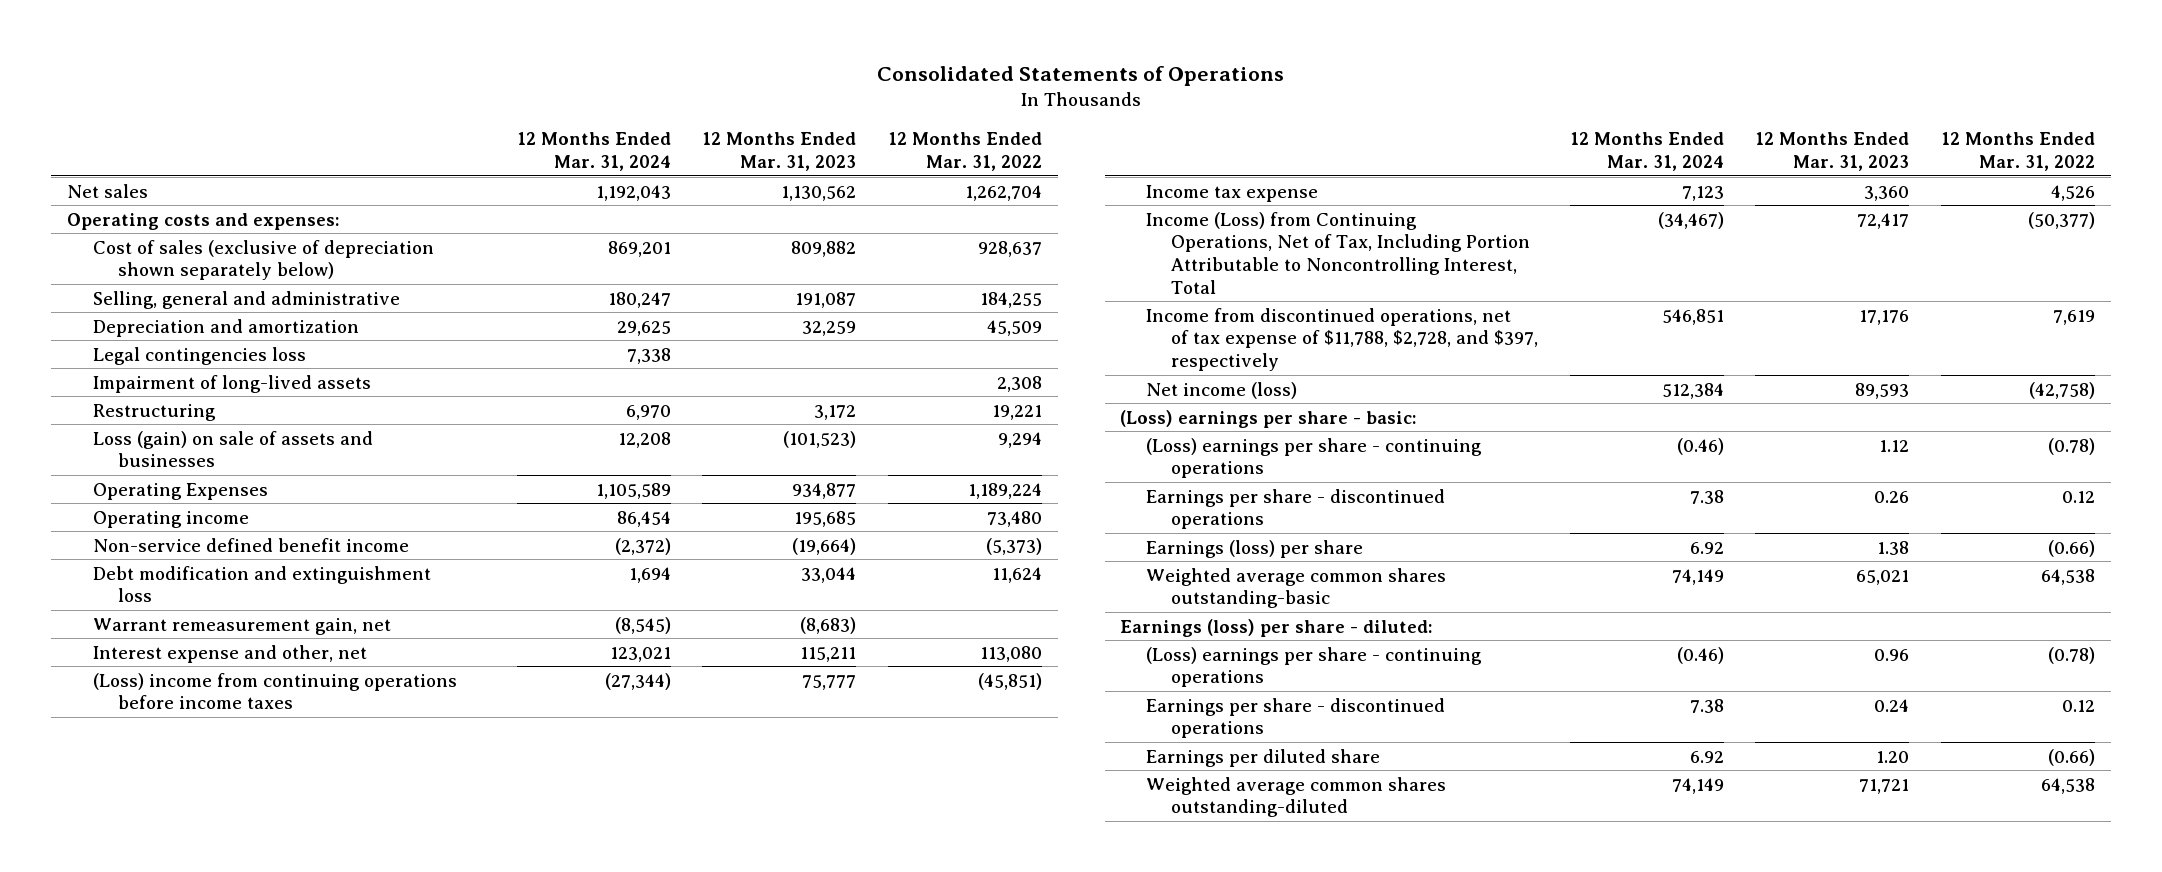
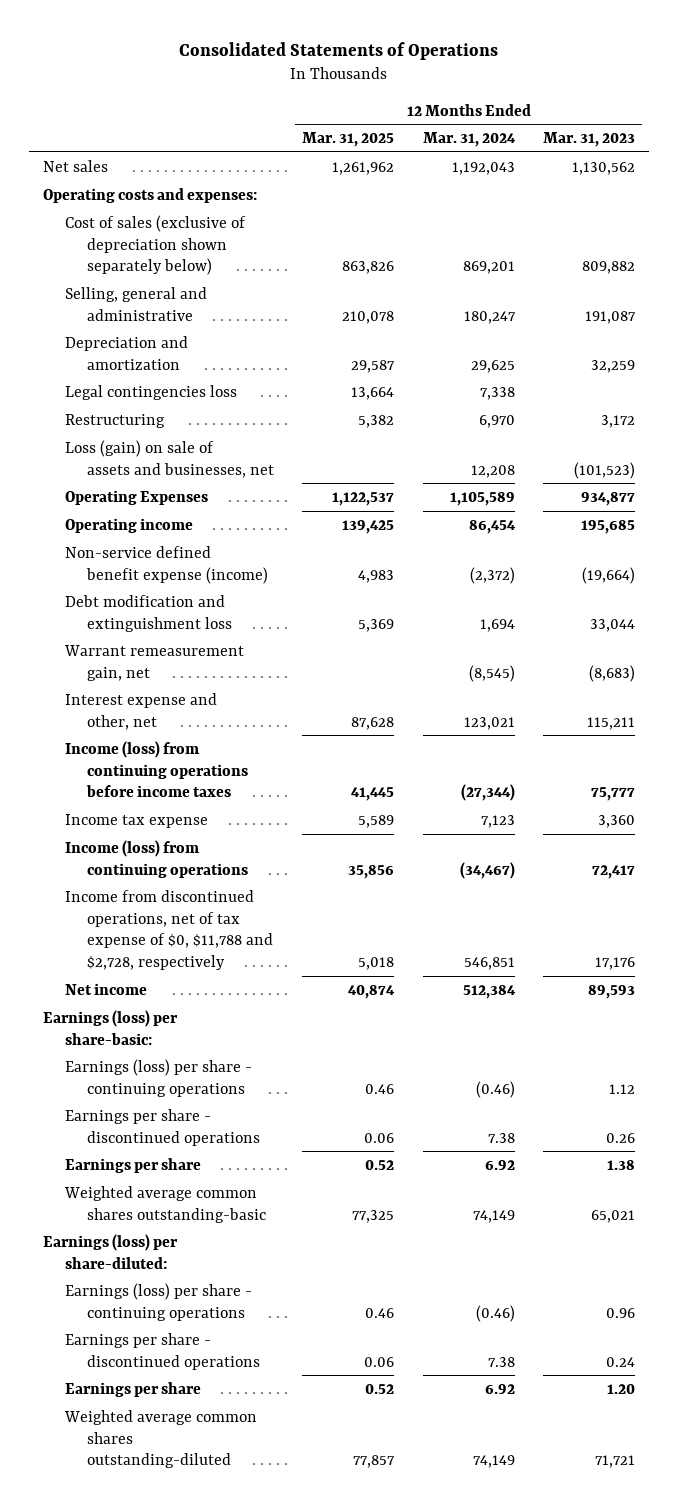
[887,132,1042,171] 12 Months Ended Mar. 31, 2022 -> none
none -> [302,132,395,148] Mar. 31, 2025
[92,374,371,393] Impairment of long-lived assets -> none
[92,430,373,468] Loss (gain) on sale of assets and businesses -> [64,439,275,478] Loss (gain) on sale of assets and businesses, net
[92,537,409,552] Non-service defined benefit income -> [64,545,269,584] Non-service defined benefit expense (income)
[92,672,457,710] (Loss) income from continuing operations before income taxes -> [64,740,249,798] Income (loss) from continuing operations before income taxes
[1145,211,1531,294] Income (Loss) from Continuing Operations, Net of Tax, Including Portion Attributable to Noncontrolling Interest, Total -> [64,839,249,878] Income (loss) from continuing operations
[1145,307,1539,371] Income from discontinued operations, net of tax expense of $11,788, $2,728, and $397, respectively -> [64,889,274,971] Income from discontinued operations, net of tax expense of $0, $11,788 and $2,728, respectively
[1145,381,1297,399] Net income (loss) -> [64,982,147,995] Net income
[1120,409,1418,428] (Loss) earnings per share - basic: -> [42,1009,178,1045] Earnings (loss) per share-basic:
[1145,437,1482,479] (Loss) earnings per share - continuing operations -> [64,1058,252,1097] Earnings (loss) per share - continuing operations
[1145,539,1363,558] Earnings (loss) per share -> [64,1157,201,1173] Earnings per share
[1120,618,1434,637] Earnings (loss) per share - diluted: -> [42,1233,178,1269] Earnings (loss) per share-diluted:
[1145,646,1482,688] (Loss) earnings per share - continuing operations -> [64,1282,252,1321] Earnings (loss) per share - continuing operations
[1145,748,1380,767] Earnings per diluted share -> [64,1381,201,1397] Earnings per share

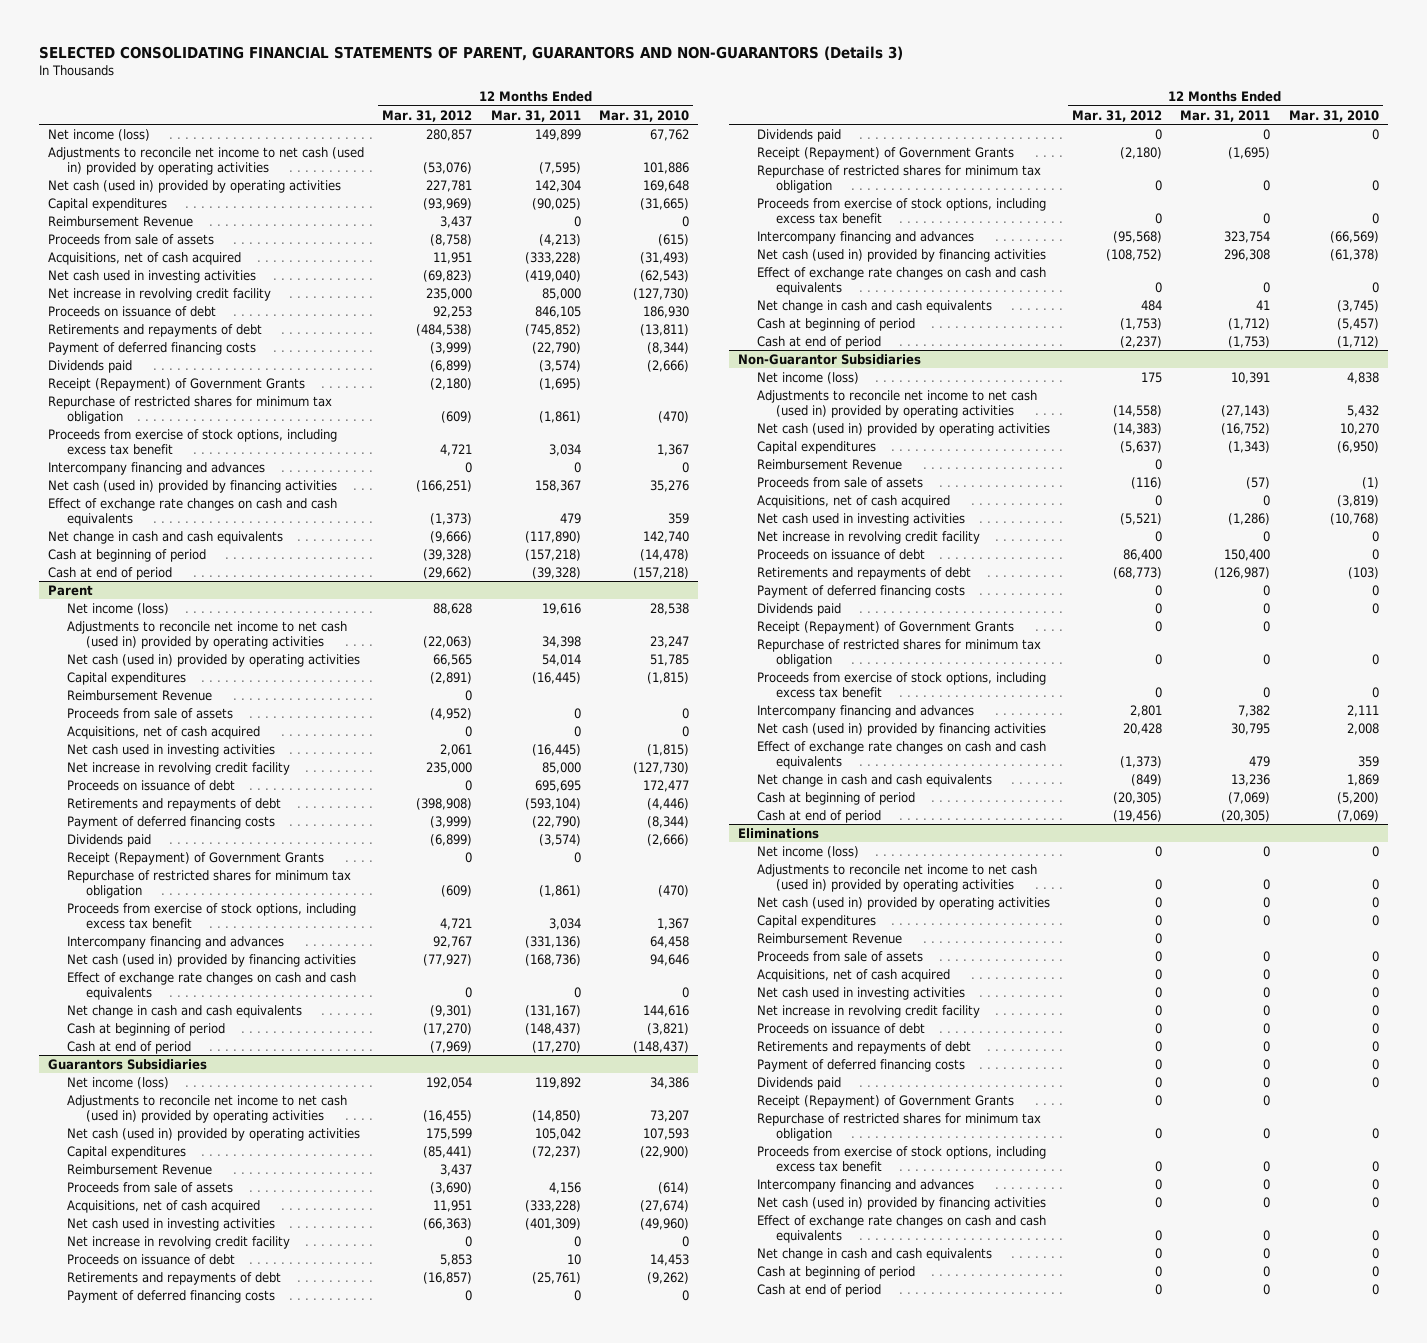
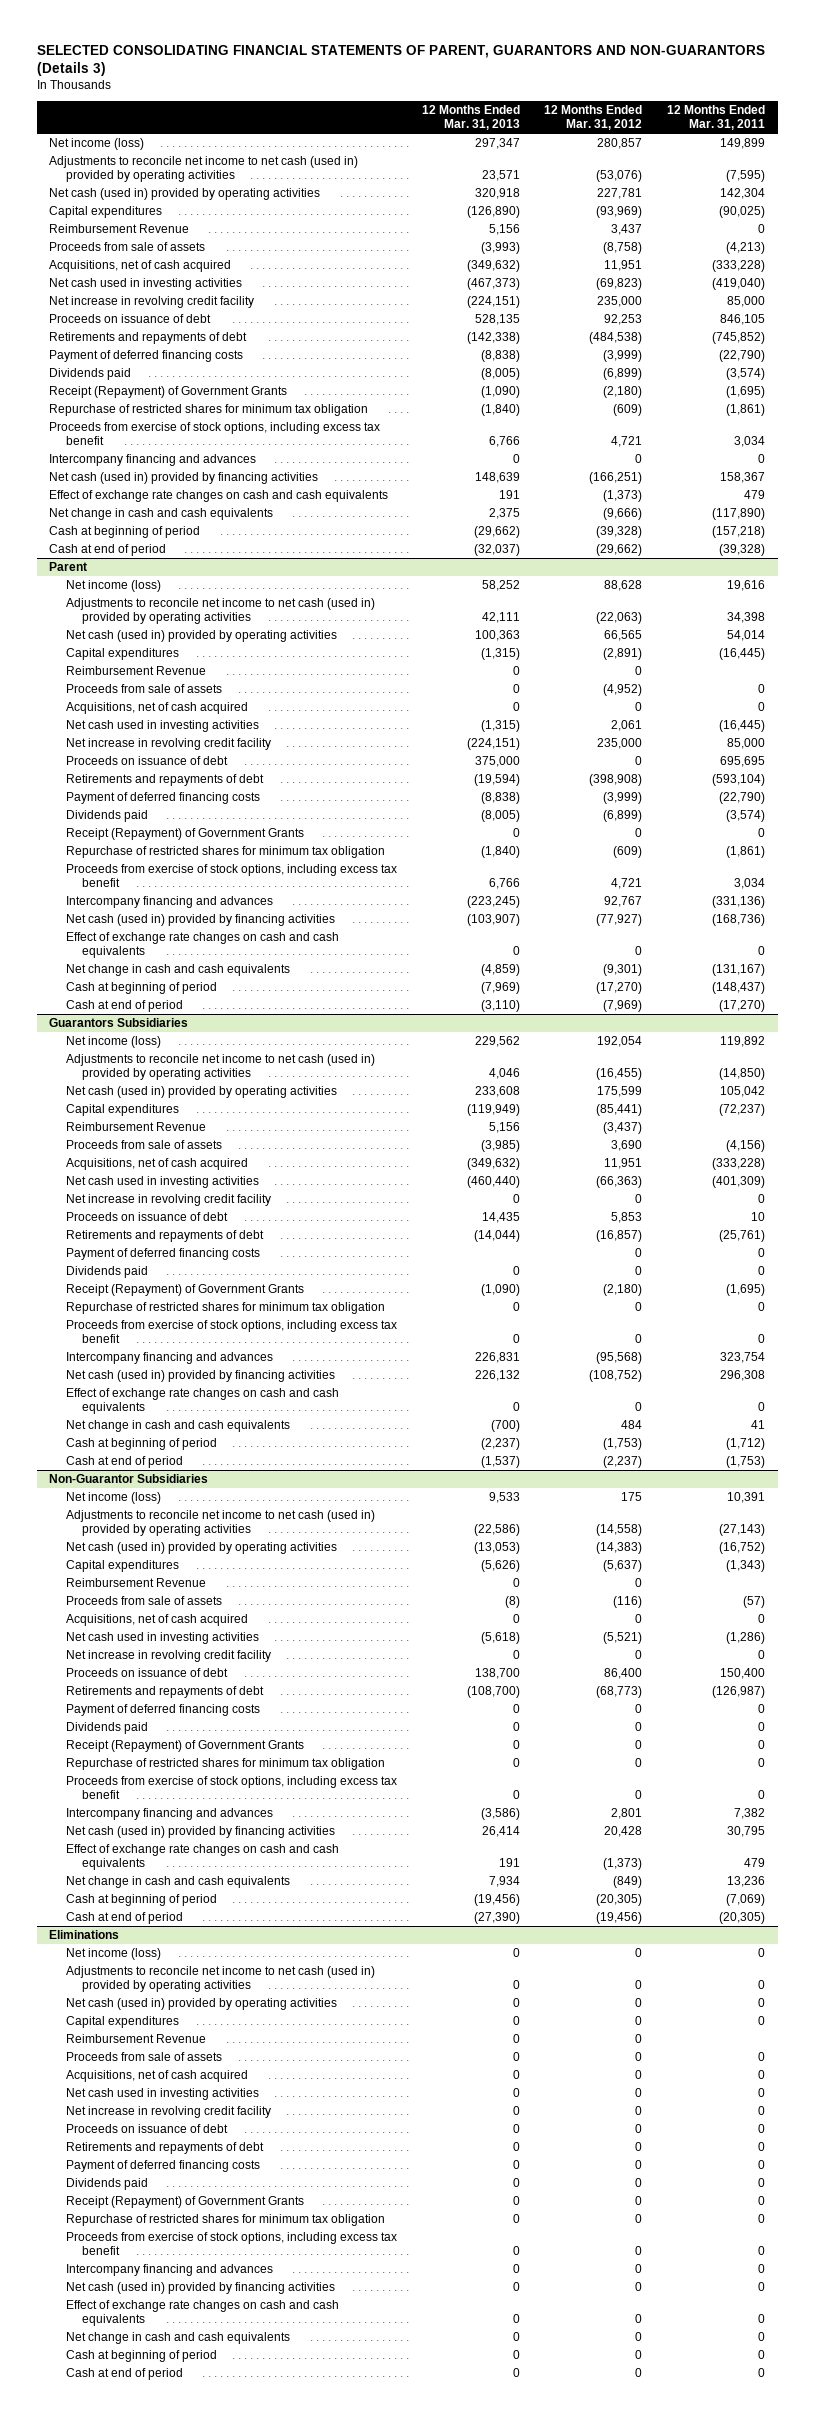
[598,109,689,122] Mar. 31, 2010 -> none
none -> [421,104,520,131] 12 Months Ended Mar. 31, 2013
[440,1163,473,1176] 3,437 -> [603,1121,643,1134] (3,437)
[430,1181,473,1194] (3,690) -> [611,1139,643,1151] 3,690
[548,1181,581,1194] 4,156 -> [726,1139,766,1152] (4,156)

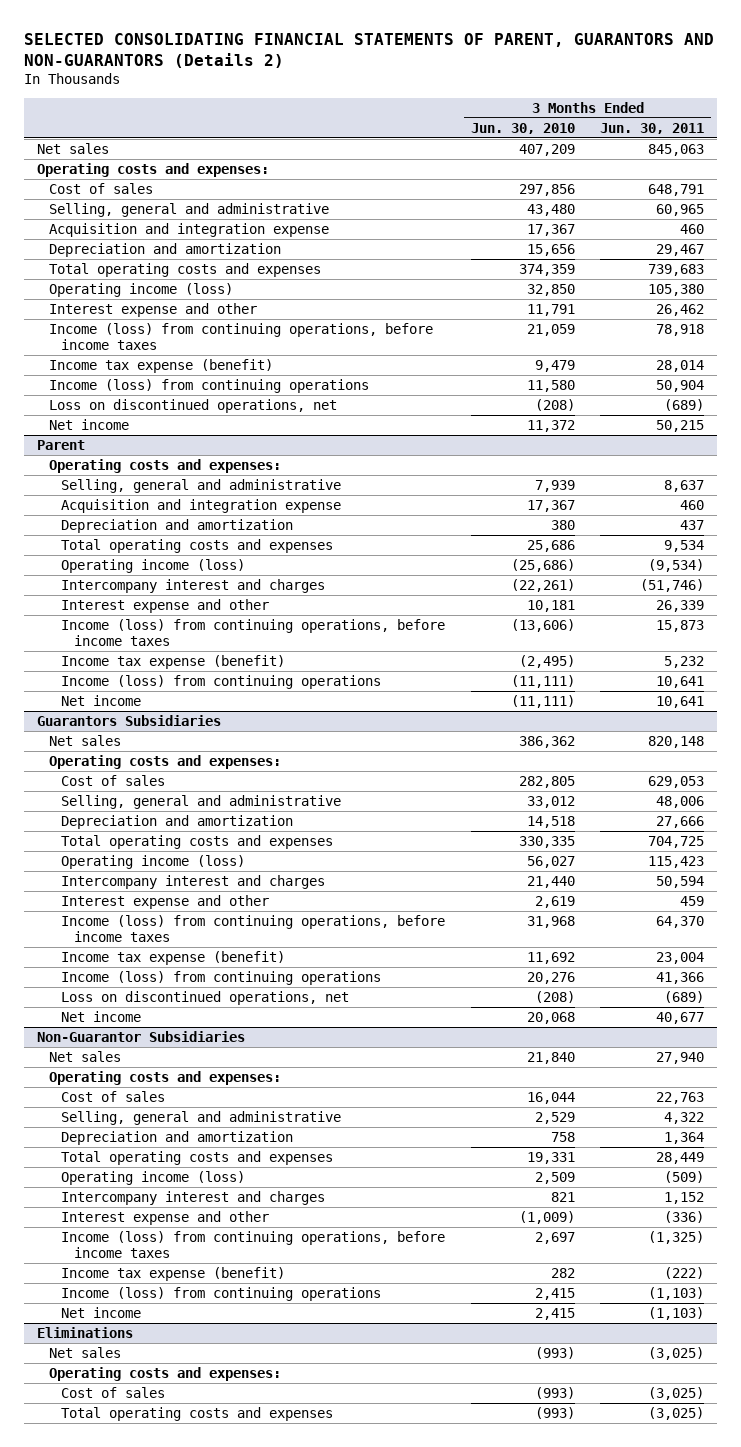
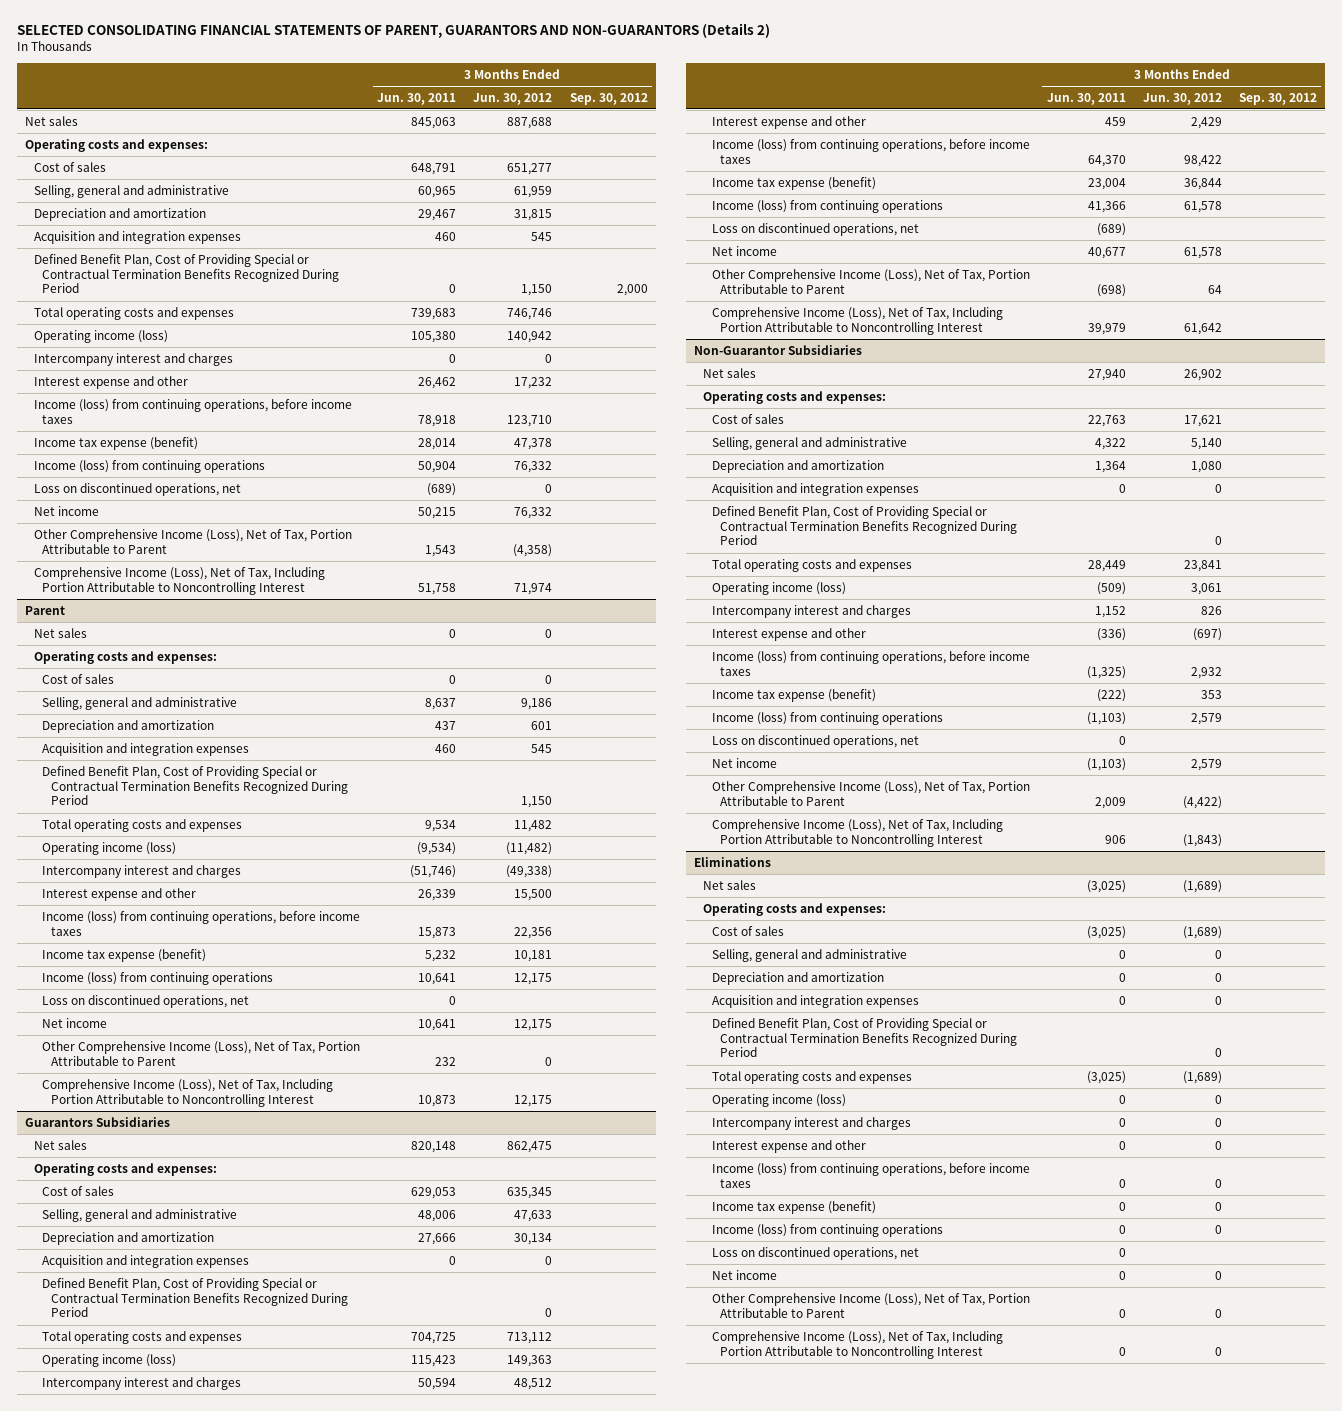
[470,122,575,134] Jun. 30, 2010 -> none
none -> [473,92,553,105] Jun. 30, 2012
none -> [569,92,648,105] Sep. 30, 2012
[48,222,329,237] Acquisition and integration expense -> none
none -> [33,230,241,244] Acquisition and integration expenses
none -> [33,253,340,294] Defined Benefit Plan, Cost of Providing Special or Contractual Termination Benefits Recognized During Period
none -> [33,352,233,366] Intercompany interest and charges
none -> [33,528,352,554] Other Comprehensive Income (Loss), Net of Tax, Portion Attributable to Parent
none -> [33,566,325,595] Comprehensive Income (Loss), Net of Tax, Including Portion Attributable to Noncontrolling Interest
none -> [33,627,87,638] Net sales
none -> [42,673,115,684] Cost of sales
[61,498,342,513] Acquisition and integration expense -> none
none -> [42,742,250,756] Acquisition and integration expenses
none -> [42,765,348,806] Defined Benefit Plan, Cost of Providing Special or Contractual Termination Benefits Recognized During Period
none -> [42,994,250,1008] Loss on discontinued operations, net
none -> [42,1040,361,1066] Other Comprehensive Income (Loss), Net of Tax, Portion Attributable to Parent
none -> [42,1078,334,1107] Comprehensive Income (Loss), Net of Tax, Including Portion Attributable to Noncontrolling Interest
none -> [42,1254,250,1268] Acquisition and integration expenses
none -> [42,1277,348,1318] Defined Benefit Plan, Cost of Providing Special or Contractual Termination Benefits Recognized During Period
none -> [711,268,1030,294] Other Comprehensive Income (Loss), Net of Tax, Portion Attributable to Parent
none -> [711,306,1003,335] Comprehensive Income (Loss), Net of Tax, Including Portion Attributable to Noncontrolling Interest
none -> [711,482,919,496] Acquisition and integration expenses
none -> [711,505,1018,546] Defined Benefit Plan, Cost of Providing Special or Contractual Termination Benefits Recognized During Period
none -> [711,734,919,748] Loss on discontinued operations, net
none -> [711,780,1030,806] Other Comprehensive Income (Loss), Net of Tax, Portion Attributable to Parent
none -> [711,818,1003,847] Comprehensive Income (Loss), Net of Tax, Including Portion Attributable to Noncontrolling Interest
none -> [711,948,907,962] Selling, general and administrative
none -> [711,971,884,985] Depreciation and amortization
none -> [711,994,919,1008] Acquisition and integration expenses
none -> [711,1017,1018,1058] Defined Benefit Plan, Cost of Providing Special or Contractual Termination Benefits Recognized During Period
none -> [711,1093,846,1107] Operating income (loss)
none -> [711,1116,911,1130] Intercompany interest and charges
none -> [711,1139,866,1153] Interest expense and other
none -> [711,1162,1030,1188] Income (loss) from continuing operations, before income taxes
none -> [711,1200,876,1214] Income tax expense (benefit)
none -> [711,1223,943,1237] Income (loss) from continuing operations
none -> [711,1246,919,1260] Loss on discontinued operations, net
none -> [711,1269,777,1280] Net income
none -> [711,1292,1030,1318] Other Comprehensive Income (Loss), Net of Tax, Portion Attributable to Parent
none -> [711,1330,1003,1359] Comprehensive Income (Loss), Net of Tax, Including Portion Attributable to Noncontrolling Interest

